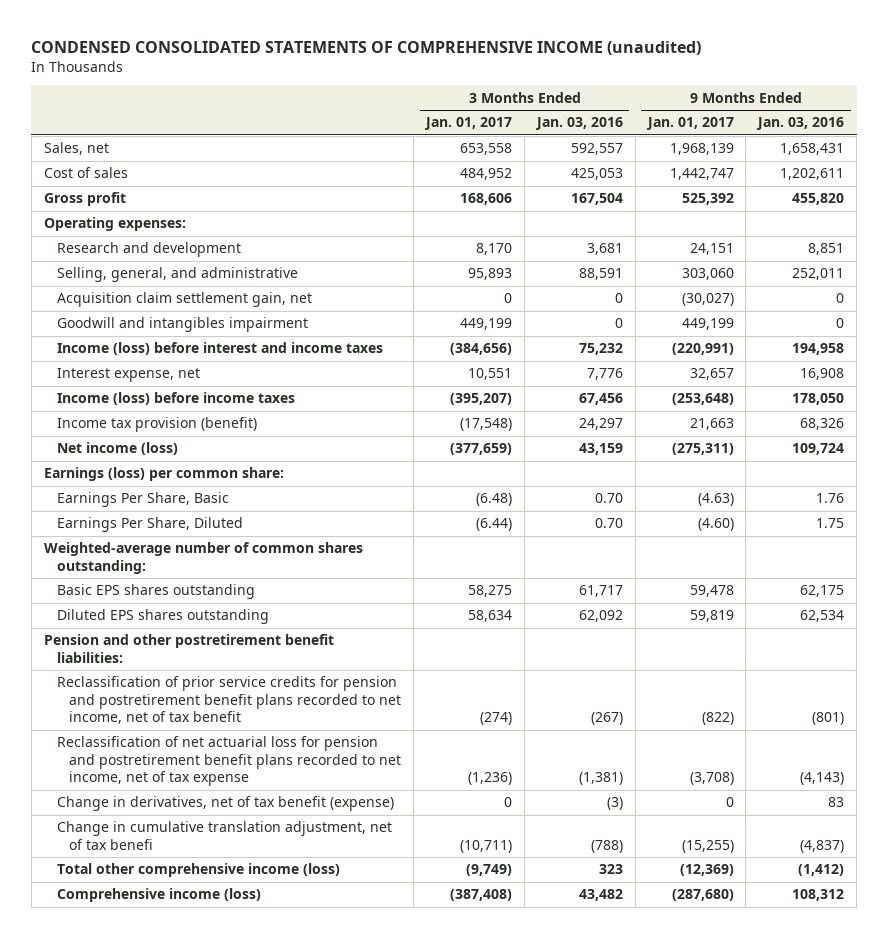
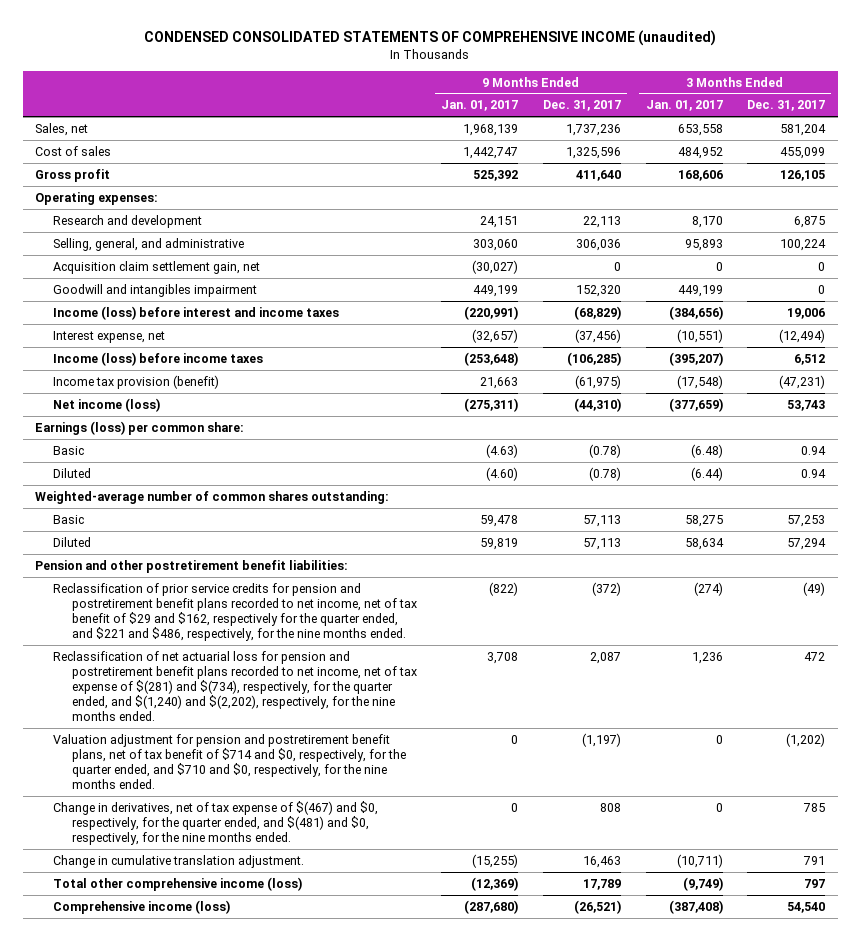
[534,117,623,131] Jan. 03, 2016 -> none
[756,117,845,131] Jan. 03, 2016 -> none
none -> [542,100,621,112] Dec. 31, 2017
none -> [747,100,826,112] Dec. 31, 2017
[468,368,513,381] 10,551 -> [676,328,723,343] (10,551)
[689,368,734,381] 32,657 -> [472,328,519,343] (32,657)
[56,492,229,508] Earnings Per Share, Basic -> [53,445,85,455] Basic
[56,517,243,533] Earnings Per Share, Diluted -> [53,467,92,478] Diluted
[56,584,255,600] Basic EPS shares outstanding -> [53,514,85,524] Basic
[56,609,269,625] Diluted EPS shares outstanding -> [53,536,92,547] Diluted
[56,676,402,725] Reclassification of prior service credits for pension and postretirement benefit plans recorded to net income, net of tax benefit -> [53,582,417,642] Reclassification of prior service credits for pension and postretirement benefit plans recorded to net income, net of tax benefit of $29 and $162, respectively for the quarter ended, and $221 and $486, respectively, for the nine months ended.
[56,736,402,787] Reclassification of net actuarial loss for pension and postretirement benefit plans recorded to net income, net of tax expense -> [53,650,417,722] Reclassification of net actuarial loss for pension and postretirement benefit plans recorded to net income, net of tax expense of $(281) and $(734), respectively, for the quarter ended, and $(1,240) and $(2,202), respectively, for the nine months ended.
[468,772,513,786] (1,236) -> [691,651,723,664] 1,236
[689,772,734,786] (3,708) -> [487,651,519,664] 3,708
none -> [53,733,406,790] Valuation adjustment for pension and postretirement benefit plans, net of tax benefit of $714 and $0, respectively, for the quarter ended, and $710 and $0, respectively, for the nine months ended.
[56,796,394,812] Change in derivatives, net of tax benefit (expense) -> [53,800,379,845] Change in derivatives, net of tax expense of $(467) and $0, respectively, for the quarter ended, and $(481) and $0, respectively, for the nine months ended.
[56,821,392,850] Change in cumulative translation adjustment, net of tax benefi -> [53,854,305,868] Change in cumulative translation adjustment.

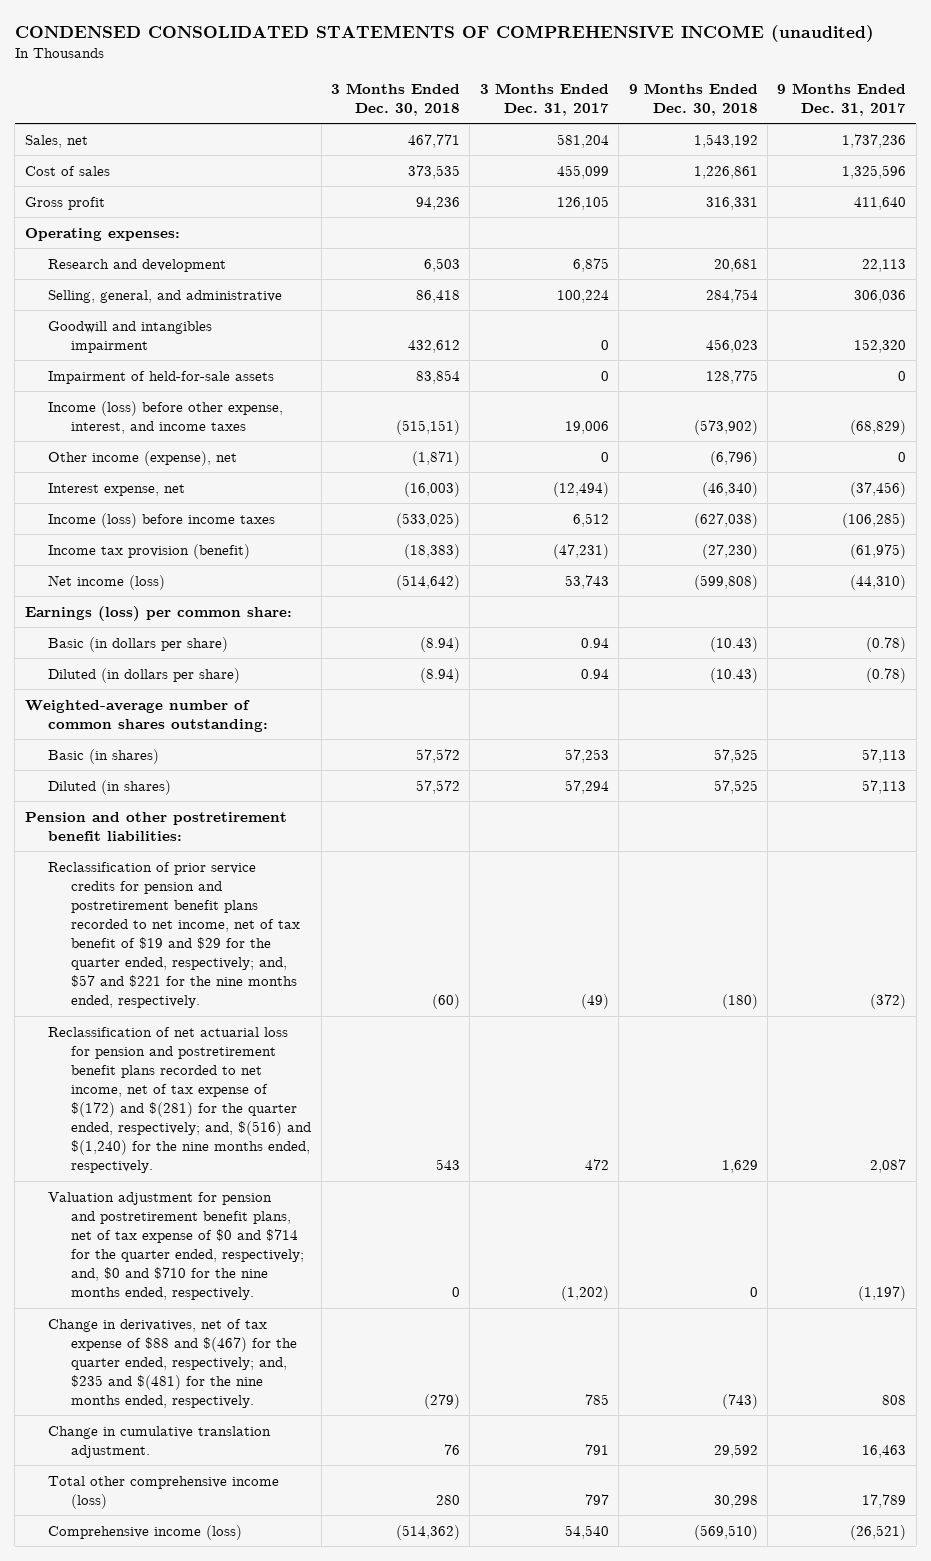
[441,100,519,112] Jan. 01, 2017 -> none
[645,100,723,112] Jan. 01, 2017 -> none
none -> [330,82,460,116] 3 Months Ended Dec. 30, 2018
none -> [628,82,758,116] 9 Months Ended Dec. 30, 2018
[53,260,261,274] Acquisition claim settlement gain, net -> none
none -> [47,370,274,384] Impairment of held-for-sale assets
[53,305,340,320] Income (loss) before interest and income taxes -> [47,400,283,434] Income (loss) before other expense, interest, and income taxes
none -> [47,450,237,466] Other income (expense), net
[53,445,85,455] Basic -> [47,636,228,652] Basic (in dollars per share)
[53,467,92,478] Diluted -> [47,667,240,683] Diluted (in dollars per share)
[53,514,85,524] Basic -> [47,748,159,764] Basic (in shares)
[53,536,92,547] Diluted -> [47,779,171,795] Diluted (in shares)
[53,582,417,642] Reclassification of prior service credits for pension and postretirement benefit plans recorded to net income, net of tax benefit of $29 and $162, respectively for the quarter ended, and $221 and $486, respectively, for the nine months ended. -> [47,861,301,1009] Reclassification of prior service credits for pension and postretirement benefit plans recorded to net income, net of tax benefit of $19 and $29 for the quarter ended, respectively; and, $57 and $221 for the nine months ended, respectively.
[53,650,417,722] Reclassification of net actuarial loss for pension and postretirement benefit plans recorded to net income, net of tax expense of $(281) and $(734), respectively, for the quarter ended, and $(1,240) and $(2,202), respectively, for the nine months ended. -> [47,1026,312,1174] Reclassification of net actuarial loss for pension and postretirement benefit plans recorded to net income, net of tax expense of $(172) and $(281) for the quarter ended, respectively; and, $(516) and $(1,240) for the nine months ended, respectively.
[53,733,406,790] Valuation adjustment for pension and postretirement benefit plans, net of tax benefit of $714 and $0, respectively, for the quarter ended, and $710 and $0, respectively, for the nine months ended. -> [47,1191,305,1301] Valuation adjustment for pension and postretirement benefit plans, net of tax expense of $0 and $714 for the quarter ended, respectively; and, $0 and $710 for the nine months ended, respectively.
[53,800,379,845] Change in derivatives, net of tax expense of $(467) and $0, respectively, for the quarter ended, and $(481) and $0, respectively, for the nine months ended. -> [47,1318,298,1409] Change in derivatives, net of tax expense of $88 and $(467) for the quarter ended, respectively; and, $235 and $(481) for the nine months ended, respectively.

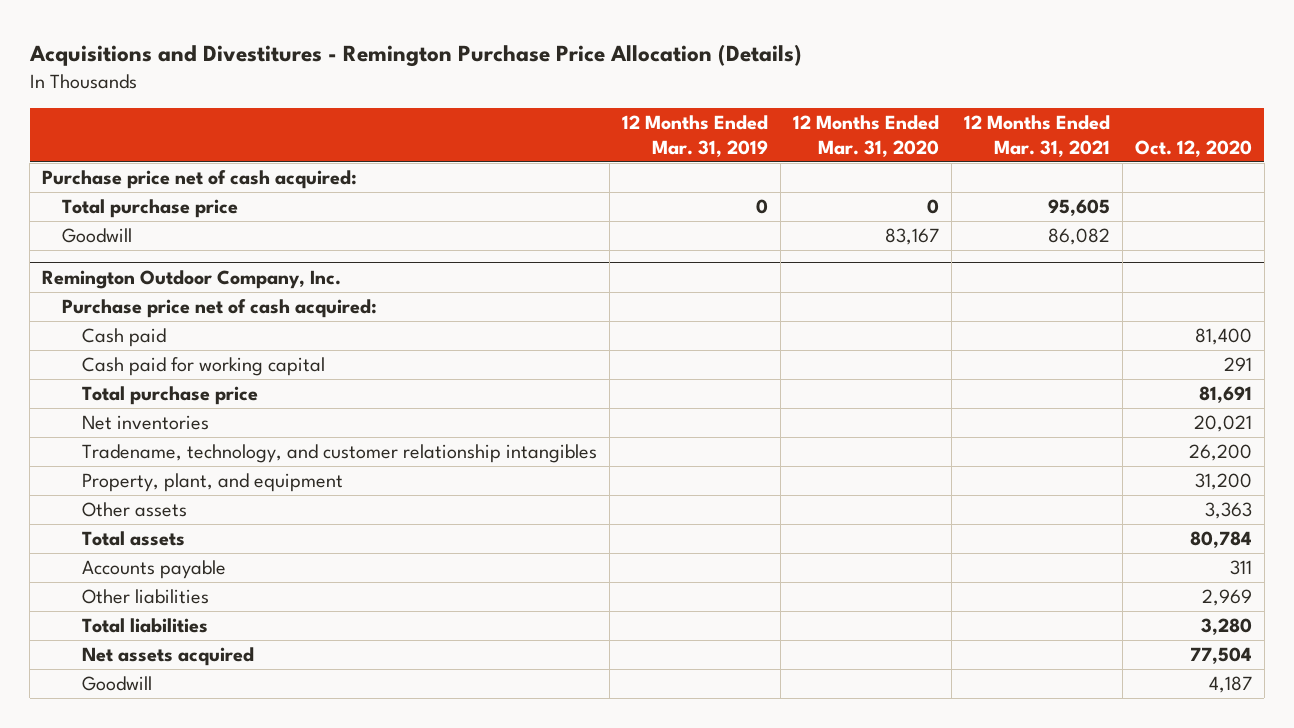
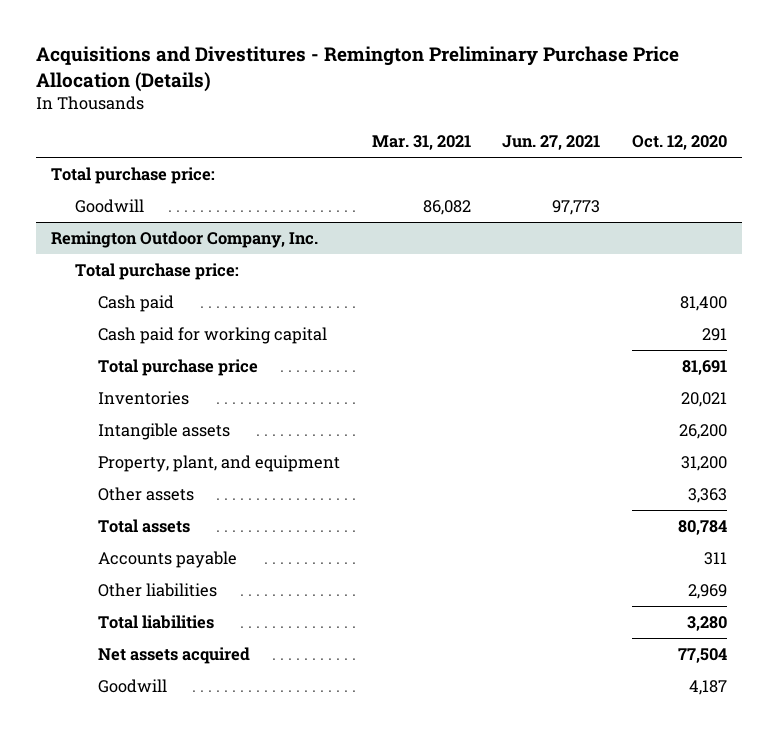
[28,43,802,67] Acquisitions and Divestitures - Remington Purchase Price Allocation (Details) -> [35,46,679,92] Acquisitions and Divestitures - Remington Preliminary Purchase Price Allocation (Details)
[621,115,768,157] 12 Months Ended Mar. 31, 2019 -> none
[792,115,939,157] 12 Months Ended Mar. 31, 2020 -> none
[963,115,1110,157] 12 Months Ended Mar. 31, 2021 -> none
none -> [371,135,471,151] Mar. 31, 2021
none -> [502,135,601,151] Jun. 27, 2021
[61,199,238,219] Total purchase price -> none
[42,170,358,190] Purchase price net of cash acquired: -> [51,166,216,184] Total purchase price:
[61,299,377,319] Purchase price net of cash acquired: -> [74,262,239,280] Total purchase price:
[81,415,209,431] Net inventories -> [98,390,190,405] Inventories
[81,444,597,464] Tradename, technology, and customer relationship intangibles -> [98,422,231,440] Intangible assets

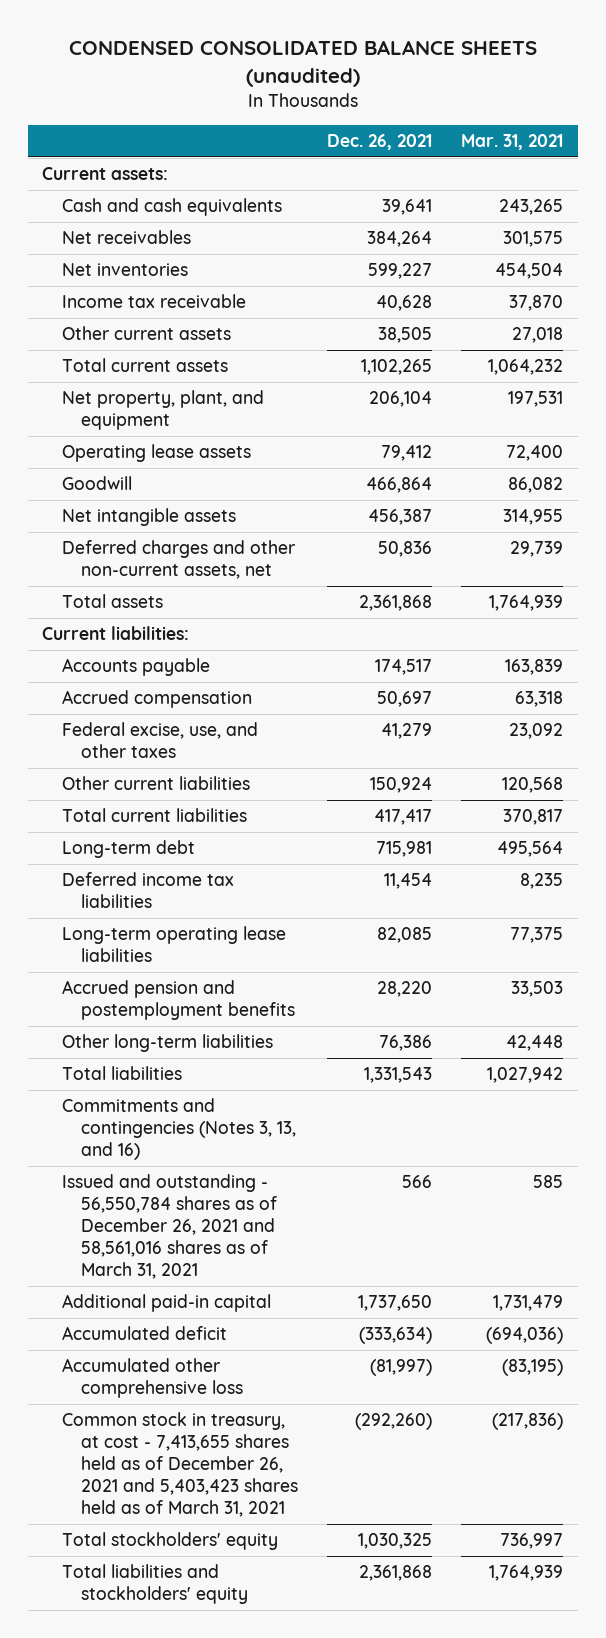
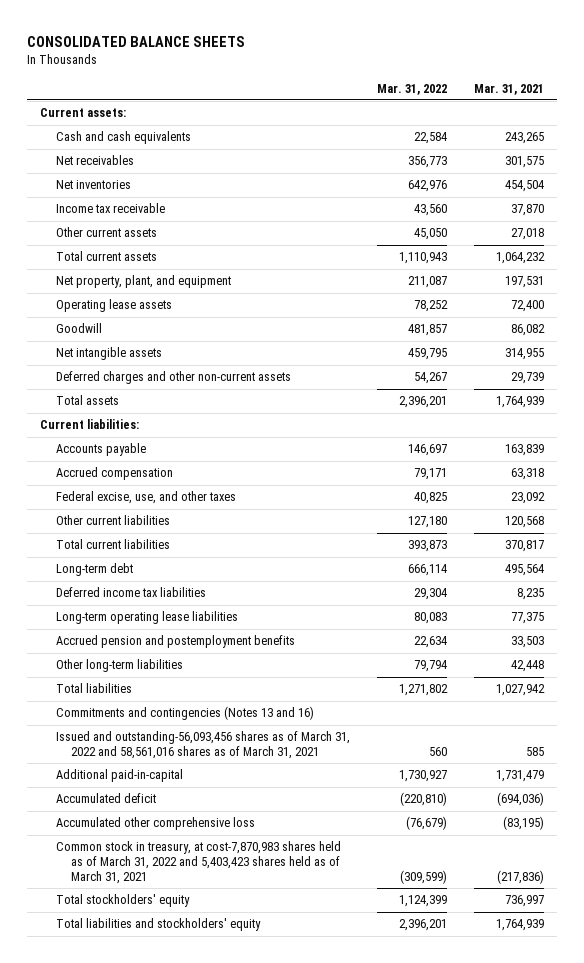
[68,40,537,87] CONDENSED CONSOLIDATED BALANCE SHEETS (unaudited) -> [26,35,245,47] CONSOLIDATED BALANCE SHEETS
[327,133,433,150] Dec. 26, 2021 -> none
none -> [376,83,447,95] Mar. 31, 2022
[61,540,295,580] Deferred charges and other non-current assets, net -> [55,371,291,385] Deferred charges and other non-current assets
[61,1098,296,1161] Commitments and contingencies (Notes 3, 13, and 16) -> [55,706,314,721] Commitments and contingencies (Notes 13 and 16)
[61,1174,277,1280] Issued and outstanding - 56,550,784 shares as of December 26, 2021 and 58,561,016 shares as of March 31, 2021 -> [55,731,350,760] Issued and outstanding-56,093,456 shares as of March 31, 2022 and 58,561,016 shares as of March 31, 2021
[61,1294,271,1313] Additional paid-in capital -> [55,769,183,783] Additional paid-in-capital
[61,1412,298,1518] Common stock in treasury, at cost - 7,413,655 shares held as of December 26, 2021 and 5,403,423 shares held as of March 31, 2021 -> [55,841,341,884] Common stock in treasury, at cost-7,870,983 shares held as of March 31, 2022 and 5,403,423 shares held as of March 31, 2021

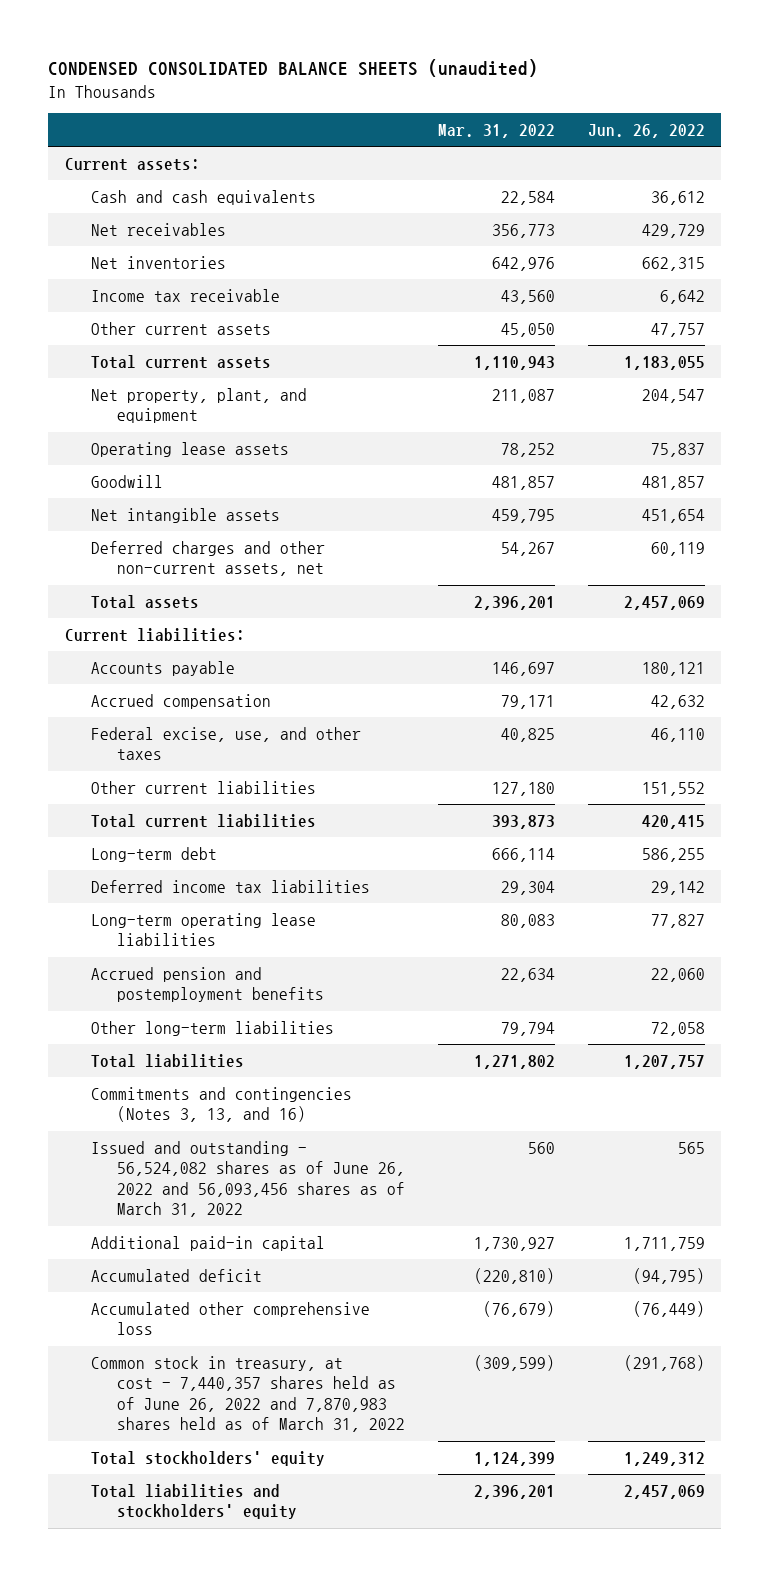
[26,35,245,47] CONSOLIDATED BALANCE SHEETS -> [48,59,539,78] CONDENSED CONSOLIDATED BALANCE SHEETS (unaudited)
[473,83,544,95] Mar. 31, 2021 -> none
none -> [587,123,705,138] Jun. 26, 2022
[55,371,291,385] Deferred charges and other non-current assets -> [90,540,325,577] Deferred charges and other non-current assets, net
[55,706,314,721] Commitments and contingencies (Notes 13 and 16) -> [90,1086,352,1123] Commitments and contingencies (Notes 3, 13, and 16)
[55,731,350,760] Issued and outstanding-56,093,456 shares as of March 31, 2022 and 58,561,016 shares as of March 31, 2021 -> [90,1140,405,1218] Issued and outstanding - 56,524,082 shares as of June 26, 2022 and 56,093,456 shares as of March 31, 2022
[55,769,183,783] Additional paid-in-capital -> [90,1235,325,1251] Additional paid-in capital
[55,841,341,884] Common stock in treasury, at cost-7,870,983 shares held as of March 31, 2022 and 5,403,423 shares held as of March 31, 2021 -> [90,1355,405,1433] Common stock in treasury, at cost - 7,440,357 shares held as of June 26, 2022 and 7,870,983 shares held as of March 31, 2022

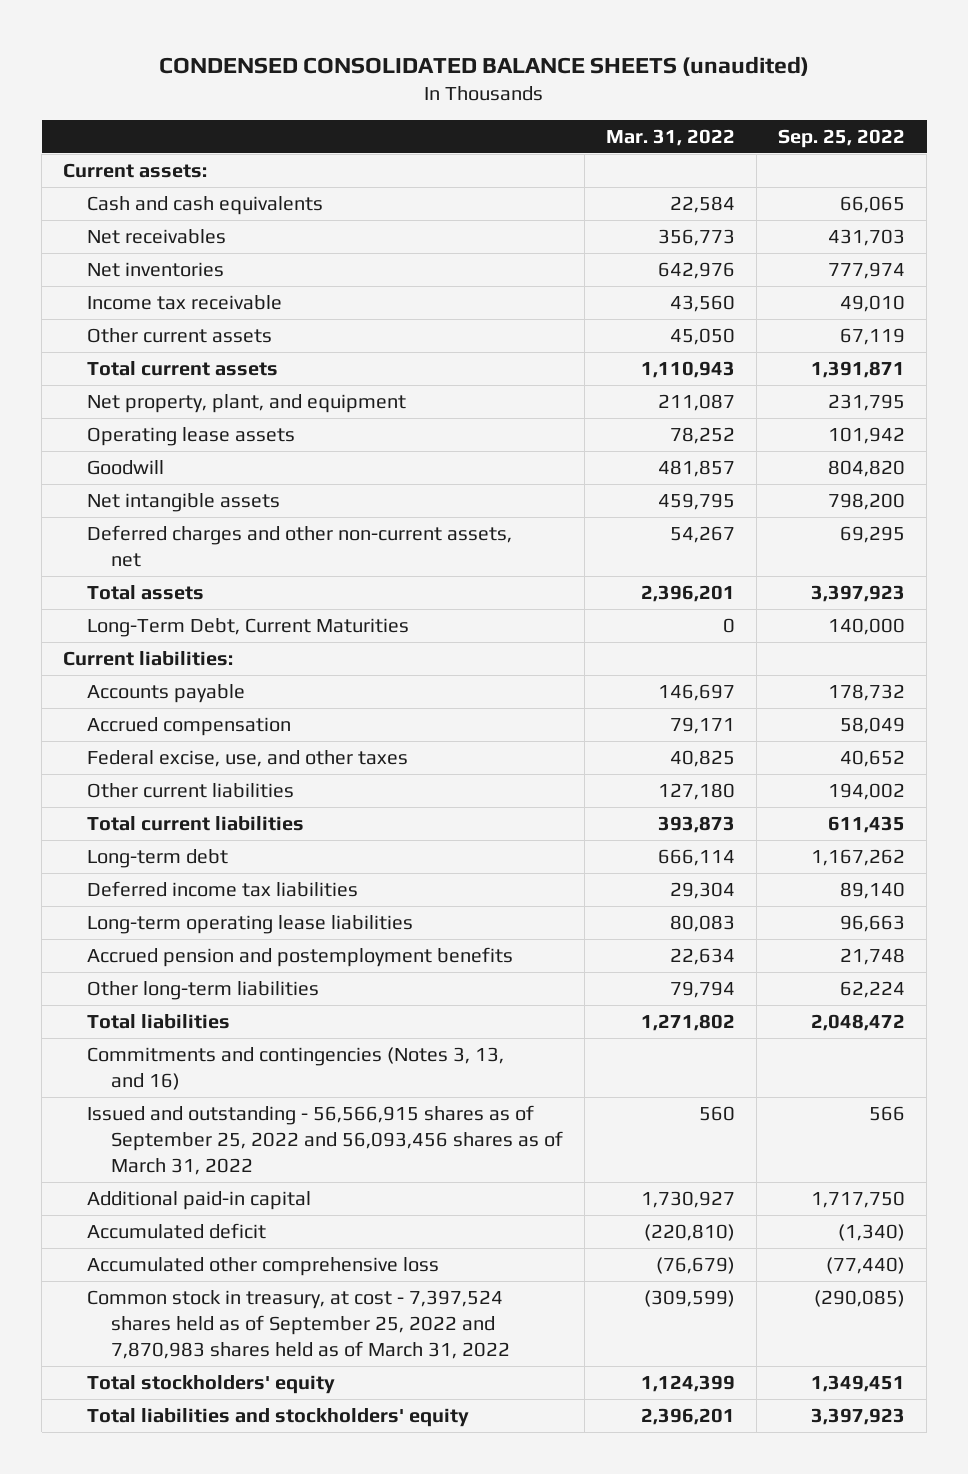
[587,123,705,138] Jun. 26, 2022 -> none
none -> [778,129,906,149] Sep. 25, 2022
none -> [87,617,410,637] Long-Term Debt, Current Maturities
[90,1140,405,1218] Issued and outstanding - 56,524,082 shares as of June 26, 2022 and 56,093,456 shares as of March 31, 2022 -> [87,1104,564,1176] Issued and outstanding - 56,566,915 shares as of September 25, 2022 and 56,093,456 shares as of March 31, 2022
[90,1355,405,1433] Common stock in treasury, at cost - 7,440,357 shares held as of June 26, 2022 and 7,870,983 shares held as of March 31, 2022 -> [87,1289,511,1360] Common stock in treasury, at cost - 7,397,524 shares held as of September 25, 2022 and 7,870,983 shares held as of March 31, 2022

